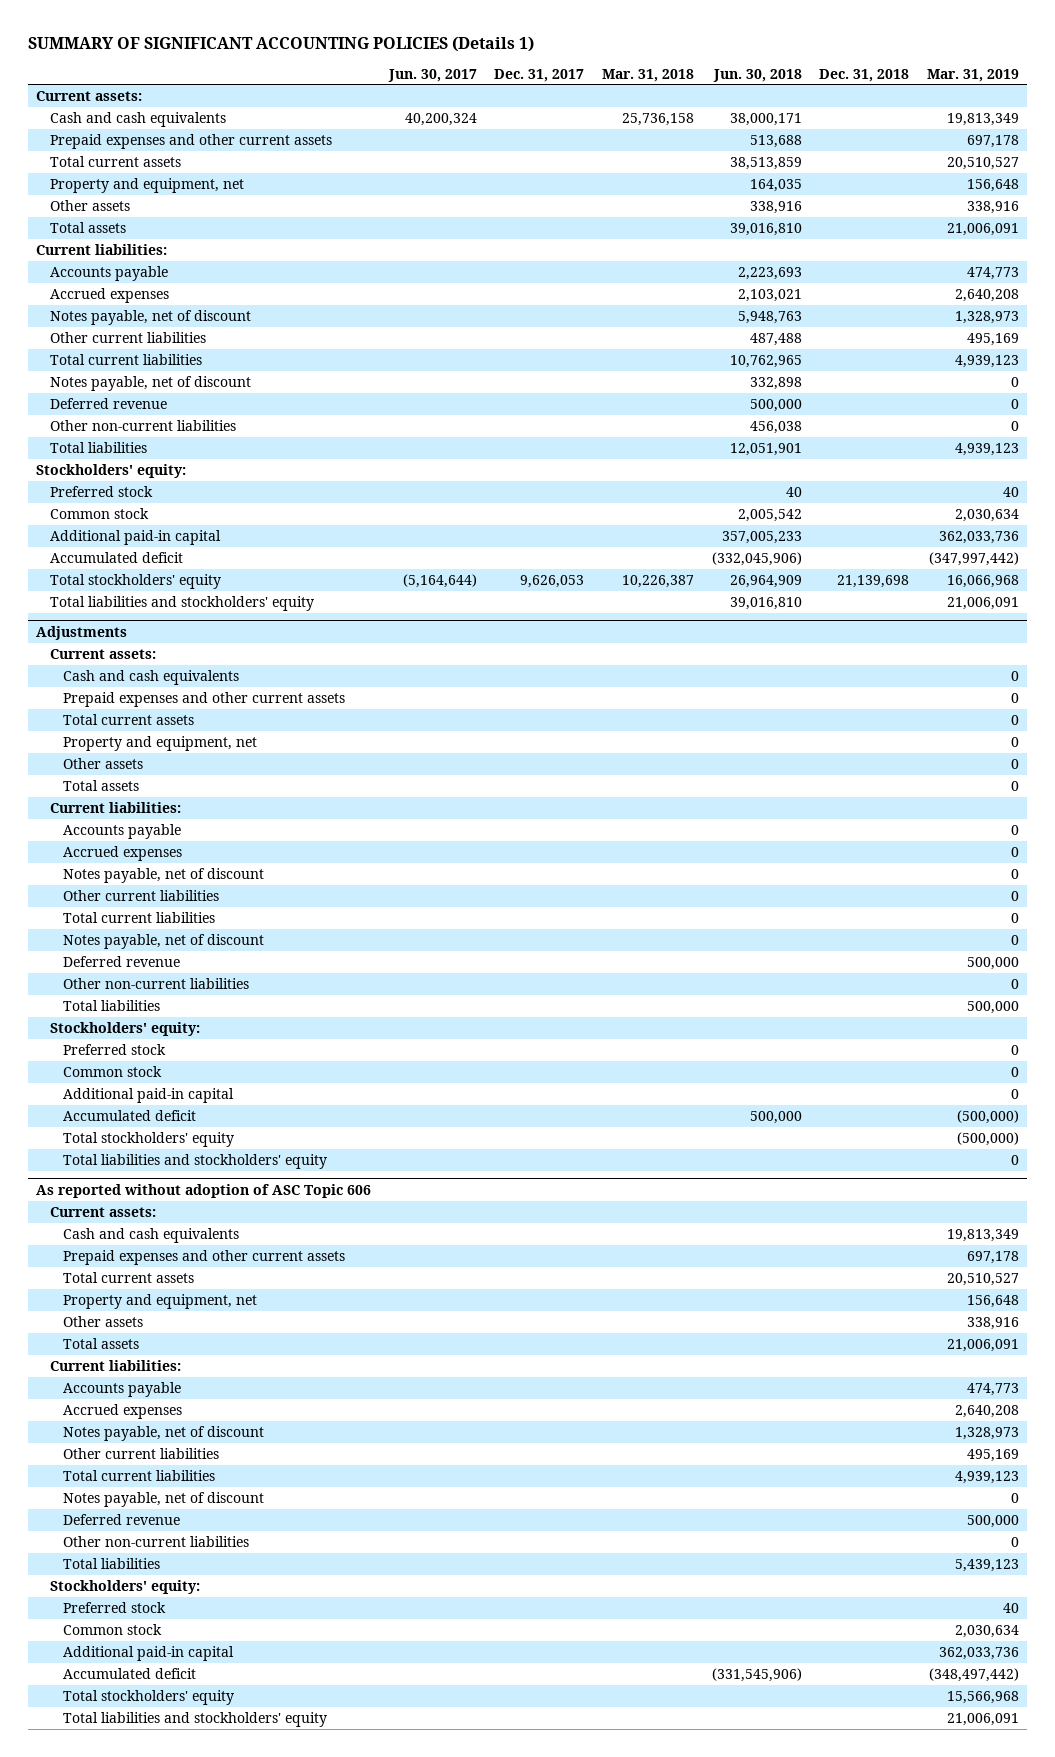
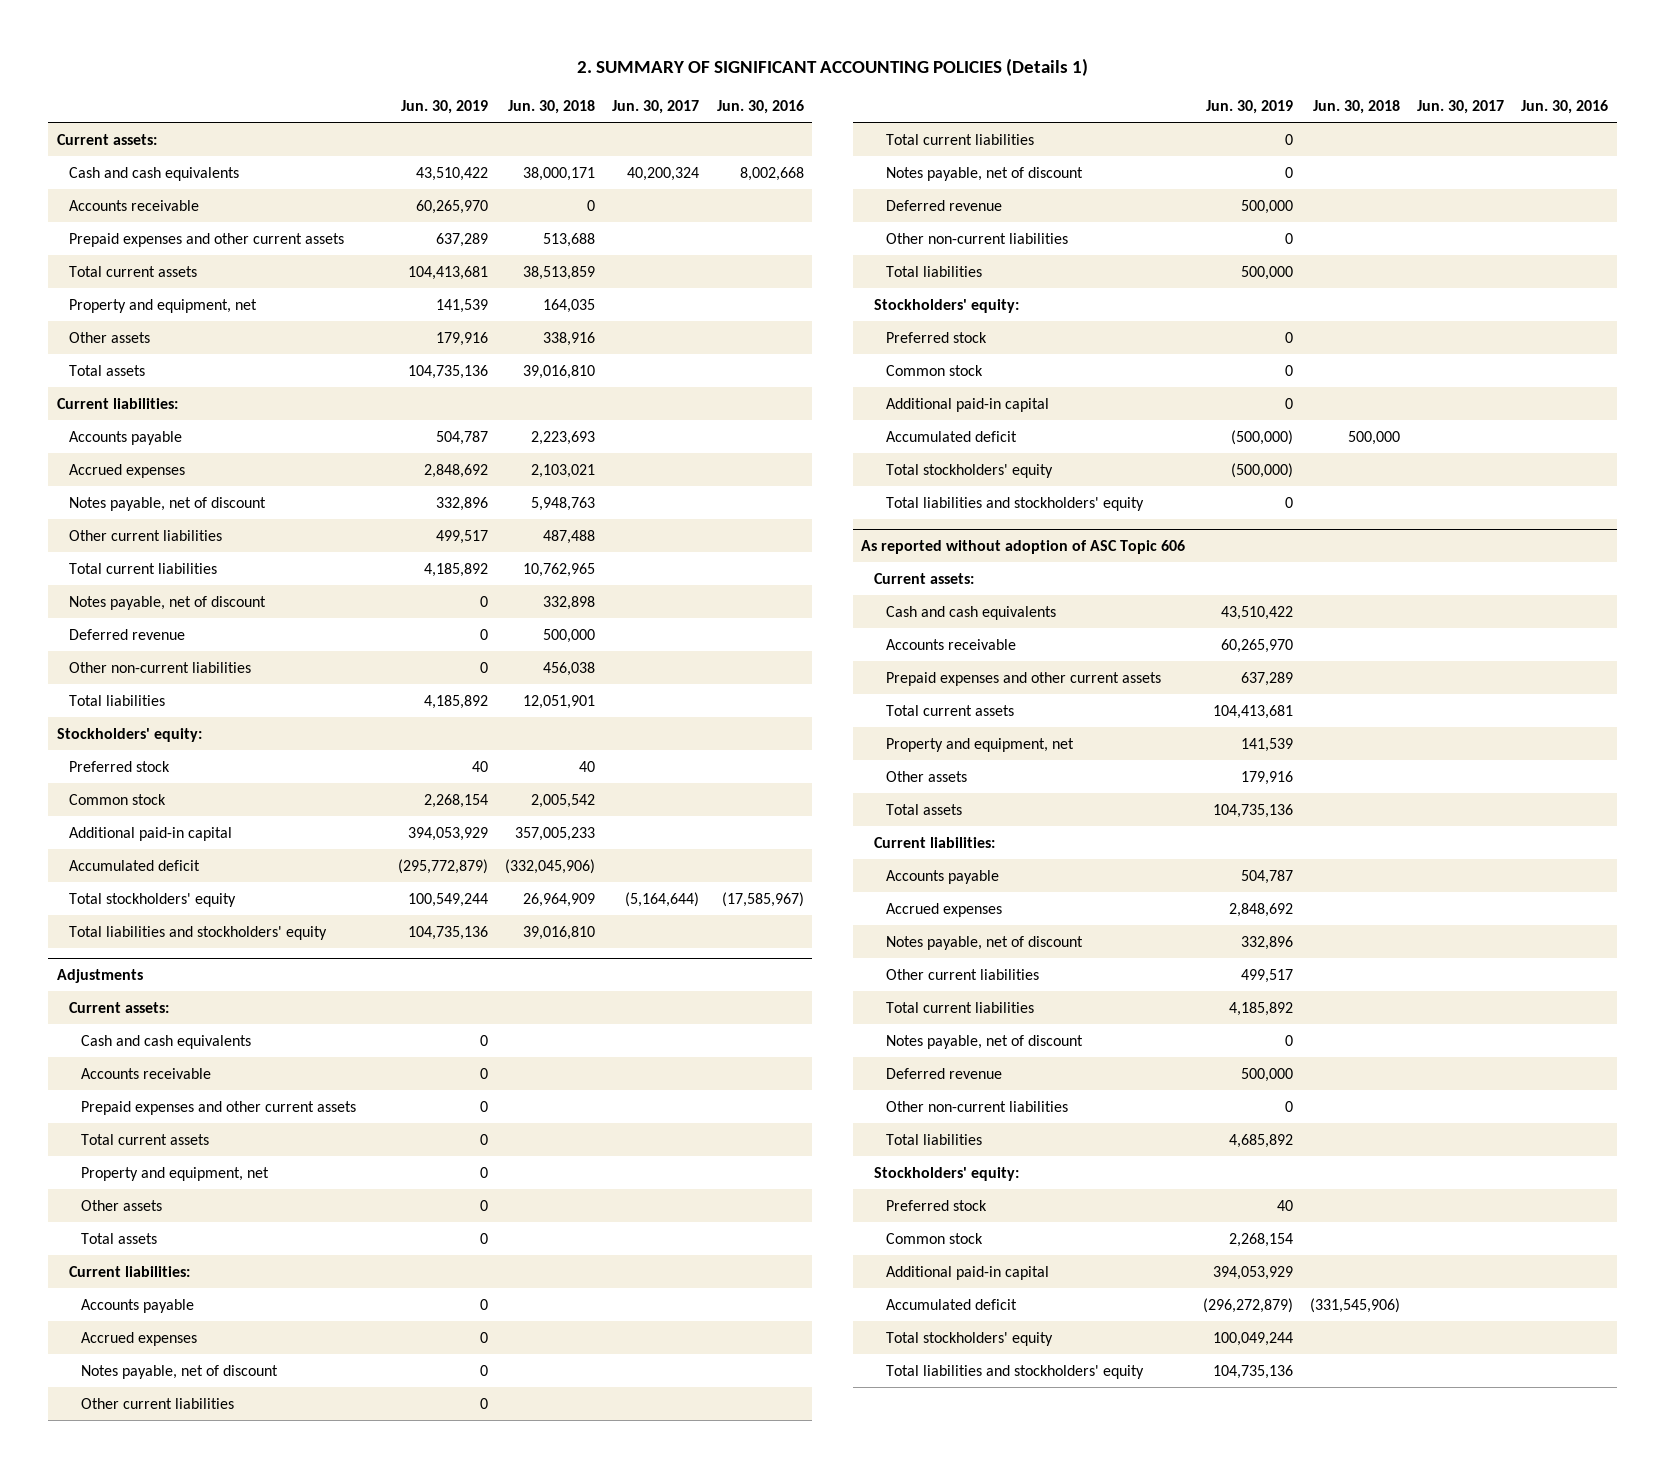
[27,36,534,53] SUMMARY OF SIGNIFICANT ACCOUNTING POLICIES (Details 1) -> [576,58,1088,77] 2. SUMMARY OF SIGNIFICANT ACCOUNTING POLICIES (Details 1)
[494,68,585,82] Dec. 31, 2017 -> none
[602,68,695,82] Mar. 31, 2018 -> none
[819,68,910,82] Dec. 31, 2018 -> none
[926,68,1019,82] Mar. 31, 2019 -> none
none -> [400,100,488,115] Jun. 30, 2019
none -> [716,100,804,115] Jun. 30, 2016
none -> [68,199,199,211] Accounts receivable
none -> [80,1067,211,1079] Accounts receivable
none -> [885,638,1016,650] Accounts receivable

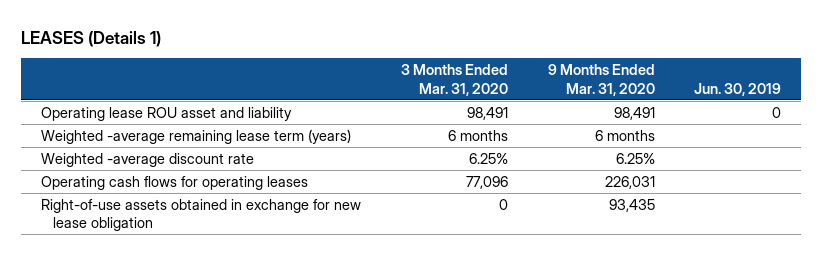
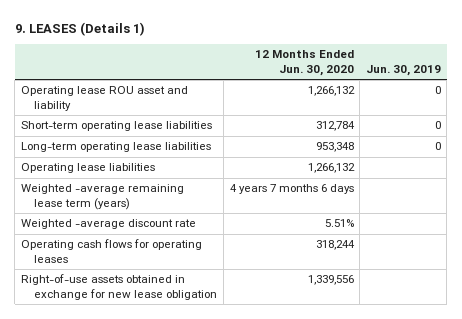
[21,30,162,47] LEASES (Details 1) -> [14,21,145,36] 9. LEASES (Details 1)
[400,64,508,96] 3 Months Ended Mar. 31, 2020 -> none
[547,64,655,96] 9 Months Ended Mar. 31, 2020 -> none
none -> [254,50,354,77] 12 Months Ended Jun. 30, 2020
none -> [21,121,213,132] Short-term operating lease liabilities
none -> [21,142,212,153] Long-term operating lease liabilities
none -> [21,163,156,174] Operating lease liabilities

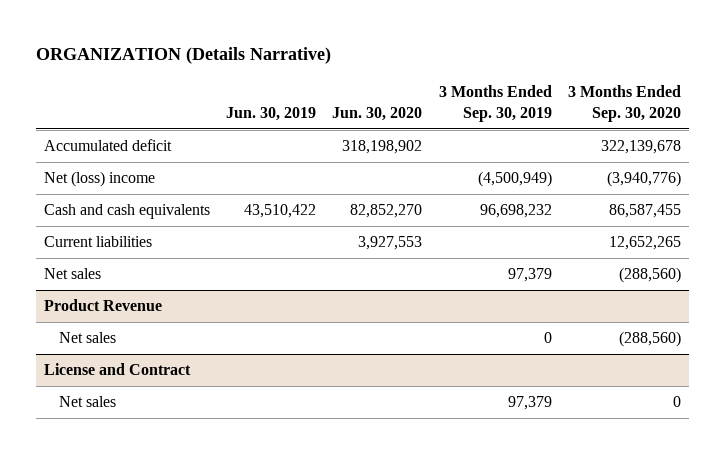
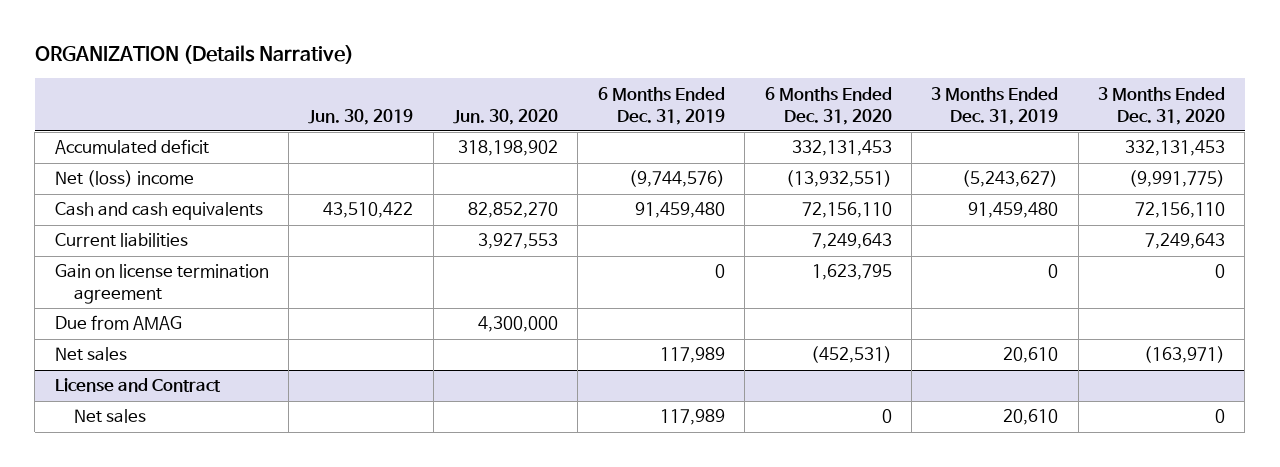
[438,85,552,122] 3 Months Ended Sep. 30, 2019 -> none
[568,85,682,122] 3 Months Ended Sep. 30, 2020 -> none
none -> [597,86,725,125] 6 Months Ended Dec. 31, 2019
none -> [764,86,892,125] 6 Months Ended Dec. 31, 2020
none -> [931,86,1059,125] 3 Months Ended Dec. 31, 2019
none -> [1098,86,1226,125] 3 Months Ended Dec. 31, 2020
none -> [54,264,269,305] Gain on license termination agreement
none -> [54,315,182,331] Due from AMAG
[43,299,162,312] Product Revenue -> none
[59,332,117,344] Net sales -> none

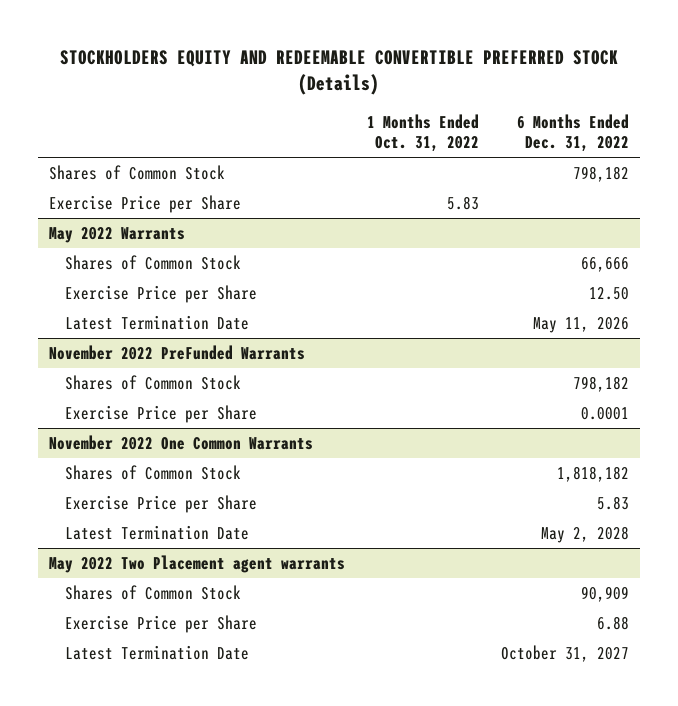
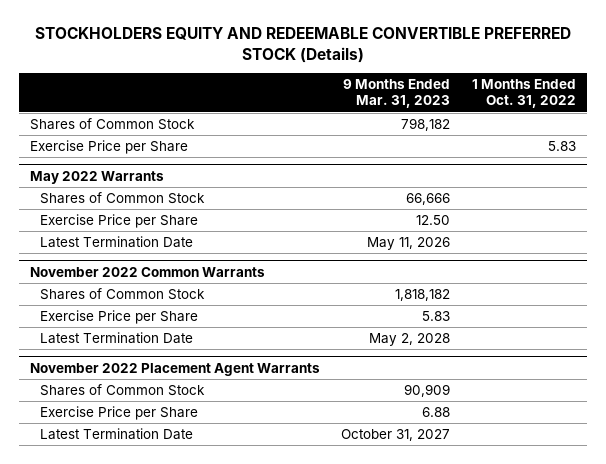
[516,114,629,153] 6 Months Ended Dec. 31, 2022 -> none
none -> [343,79,451,109] 9 Months Ended Mar. 31, 2023
[48,344,305,360] November 2022 PreFunded Warrants -> none
[65,374,242,390] Shares of Common Stock -> none
[65,404,258,423] Exercise Price per Share -> none
[48,434,313,450] November 2022 One Common Warrants -> [29,266,265,277] November 2022 Common Warrants
[48,554,345,573] May 2022 Two Placement agent warrants -> none
[65,584,242,600] Shares of Common Stock -> none
[65,614,258,633] Exercise Price per Share -> none
[65,644,250,660] Latest Termination Date -> none
none -> [29,362,320,376] November 2022 Placement Agent Warrants
none -> [39,384,205,397] Shares of Common Stock
none -> [39,406,198,421] Exercise Price per Share
none -> [39,428,193,441] Latest Termination Date

